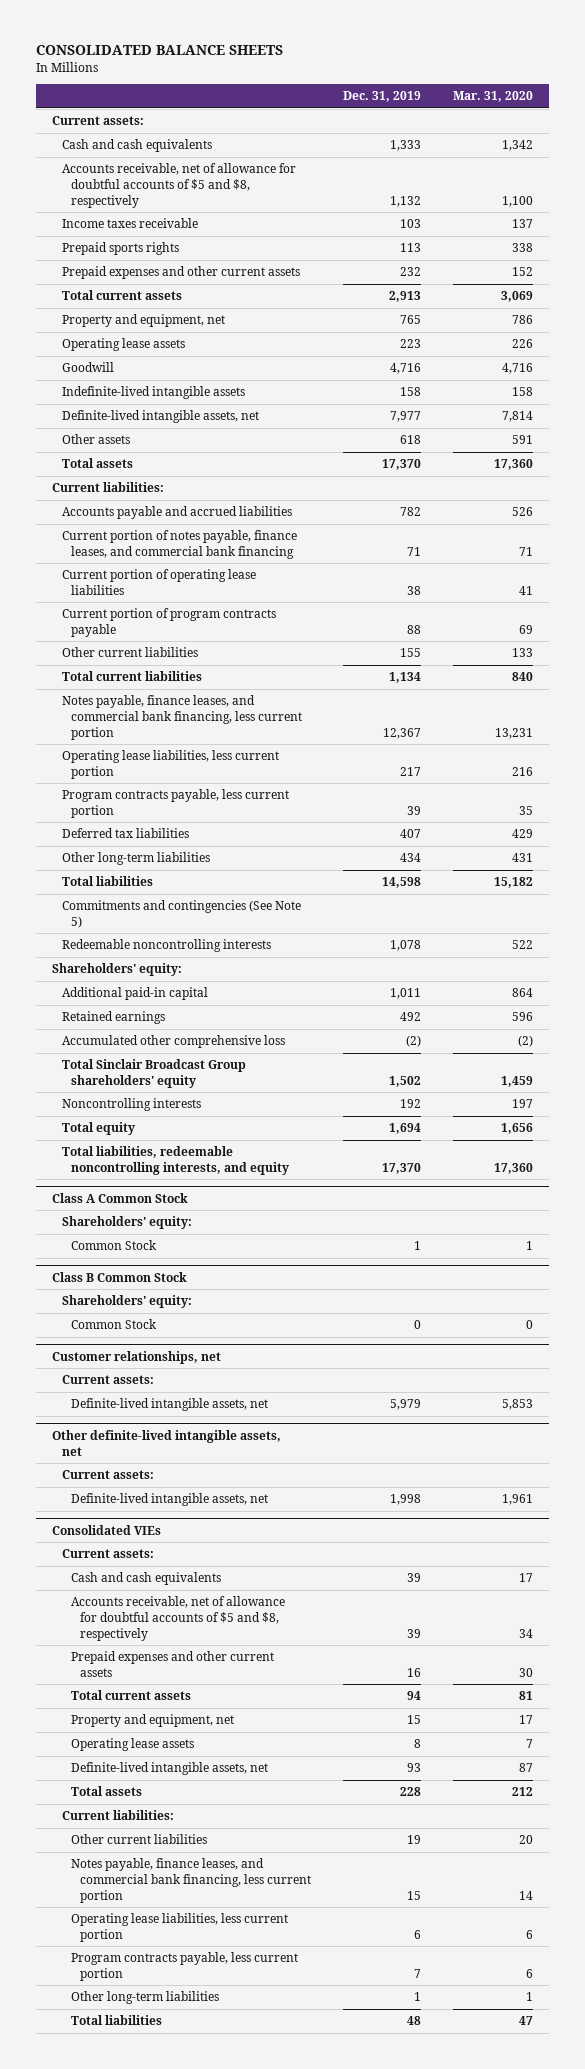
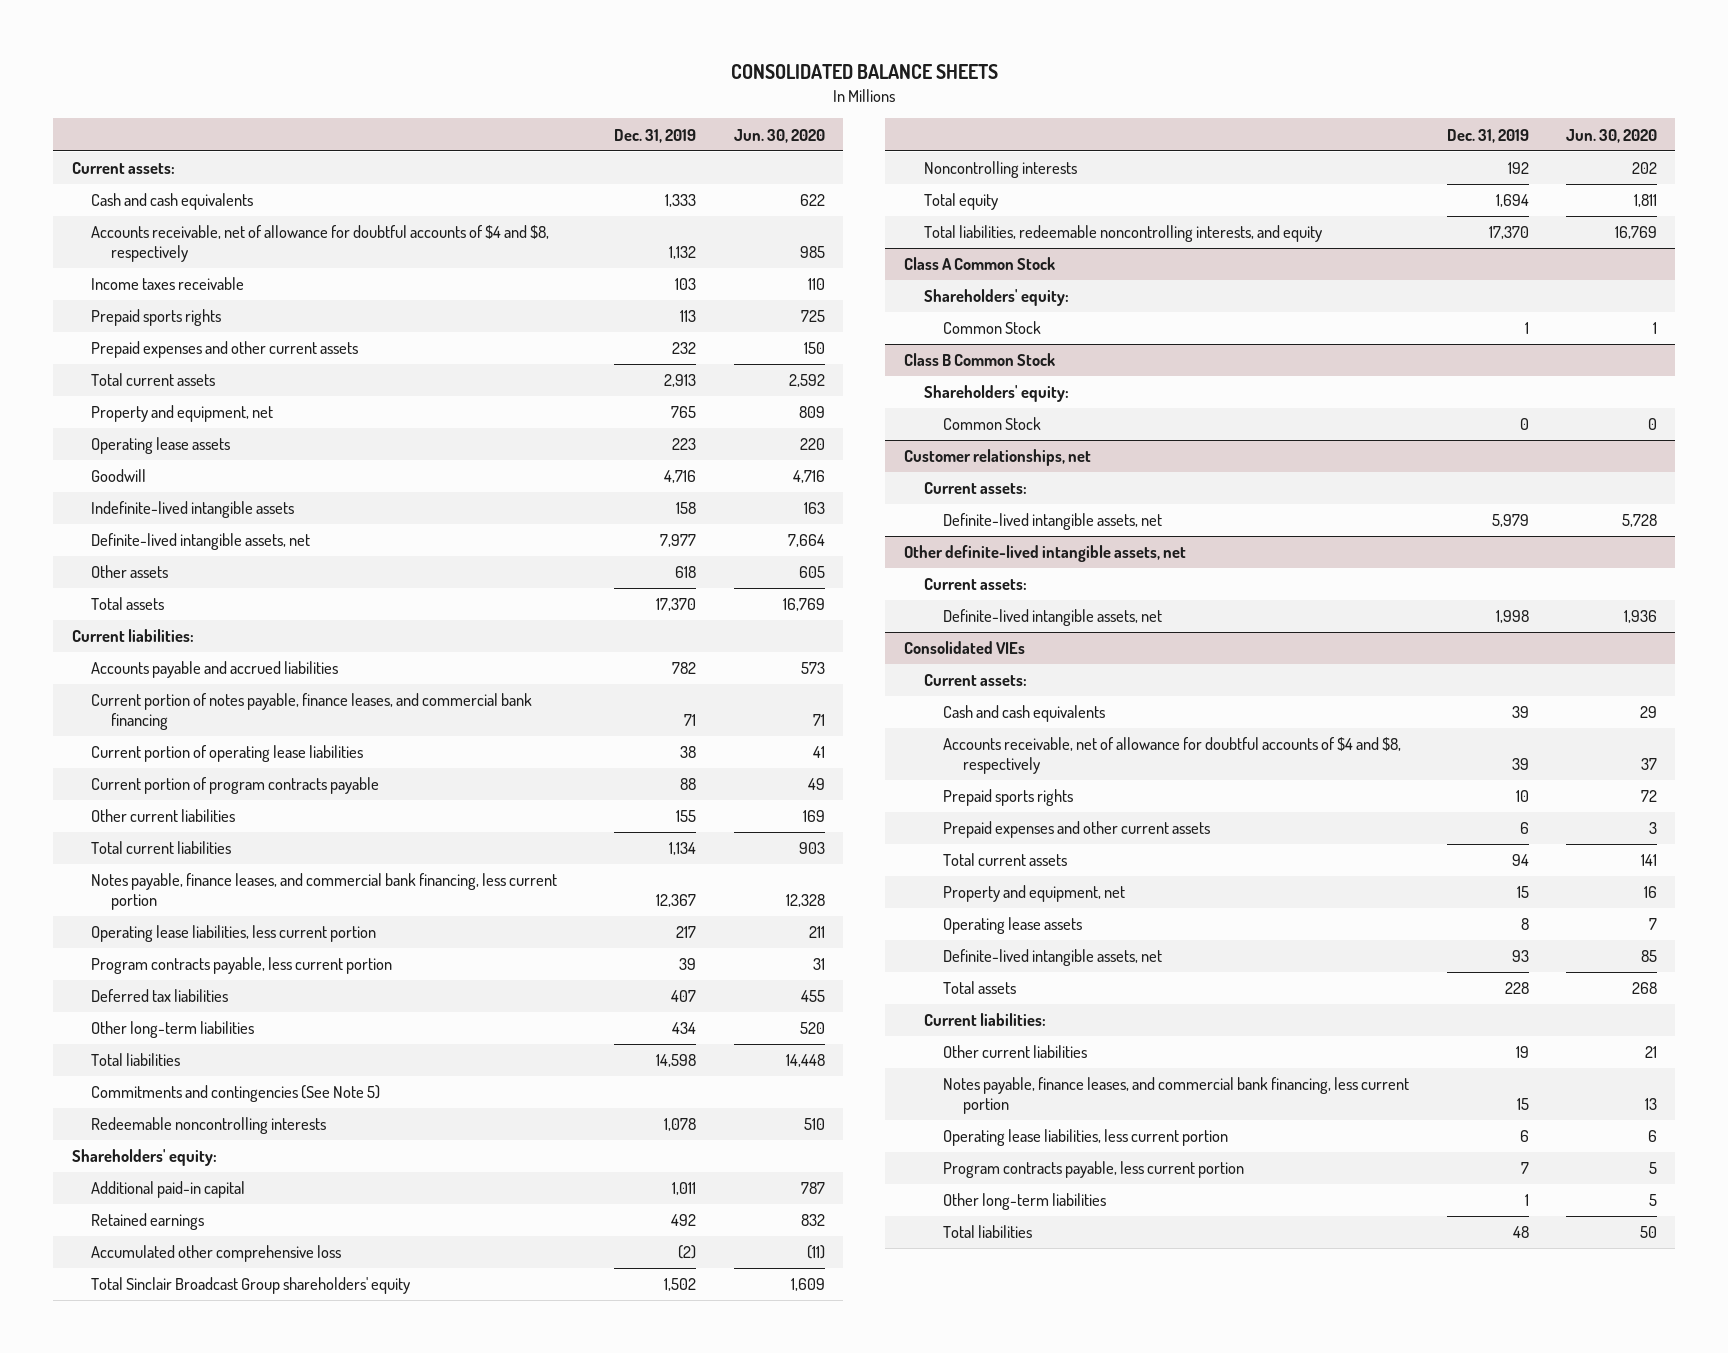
[452,91,533,103] Mar. 31, 2020 -> none
none -> [733,128,825,143] Jun. 30, 2020
[61,163,296,208] Accounts receivable, net of allowance for doubtful accounts of $5 and $8, respectively -> [91,225,550,263] Accounts receivable, net of allowance for doubtful accounts of $4 and $8, respectively
[71,1596,286,1641] Accounts receivable, net of allowance for doubtful accounts of $5 and $8, respectively -> [943,737,1402,775] Accounts receivable, net of allowance for doubtful accounts of $4 and $8, respectively
none -> [943,789,1074,807] Prepaid sports rights
[407,1667,422,1677] 16 -> [1519,822,1529,835] 6

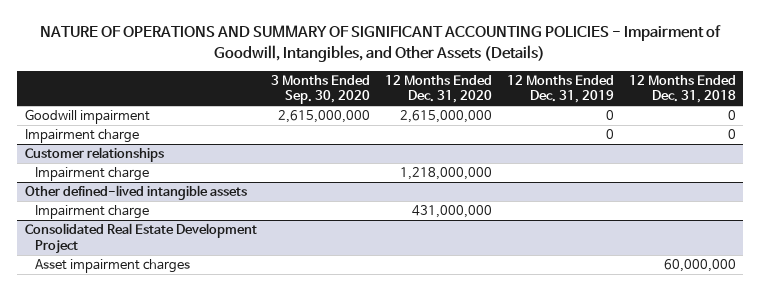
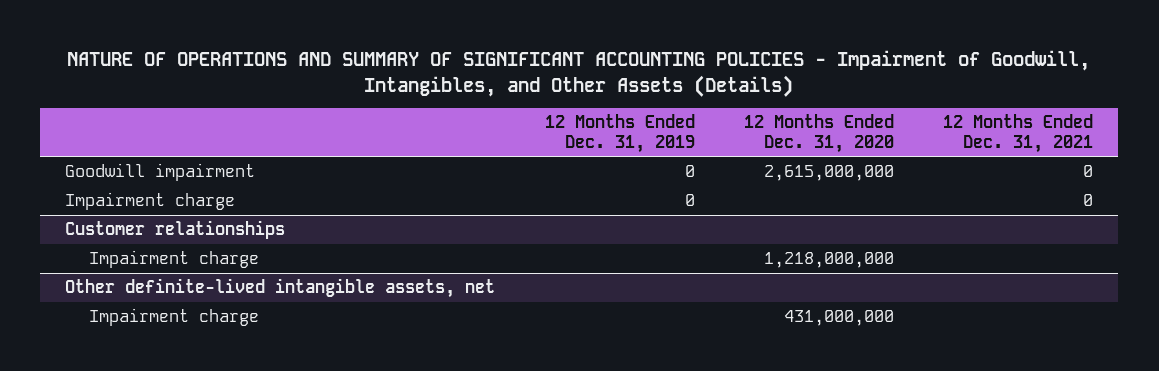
[271,74,371,105] 3 Months Ended Sep. 30, 2020 -> none
[628,74,736,104] 12 Months Ended Dec. 31, 2018 -> none
none -> [943,114,1094,153] 12 Months Ended Dec. 31, 2021
[24,185,247,201] Other defined-lived intangible assets -> [65,278,496,299] Other definite-lived intangible assets, net
[24,223,257,254] Consolidated Real Estate Development Project -> none
[34,259,190,274] Asset impairment charges -> none

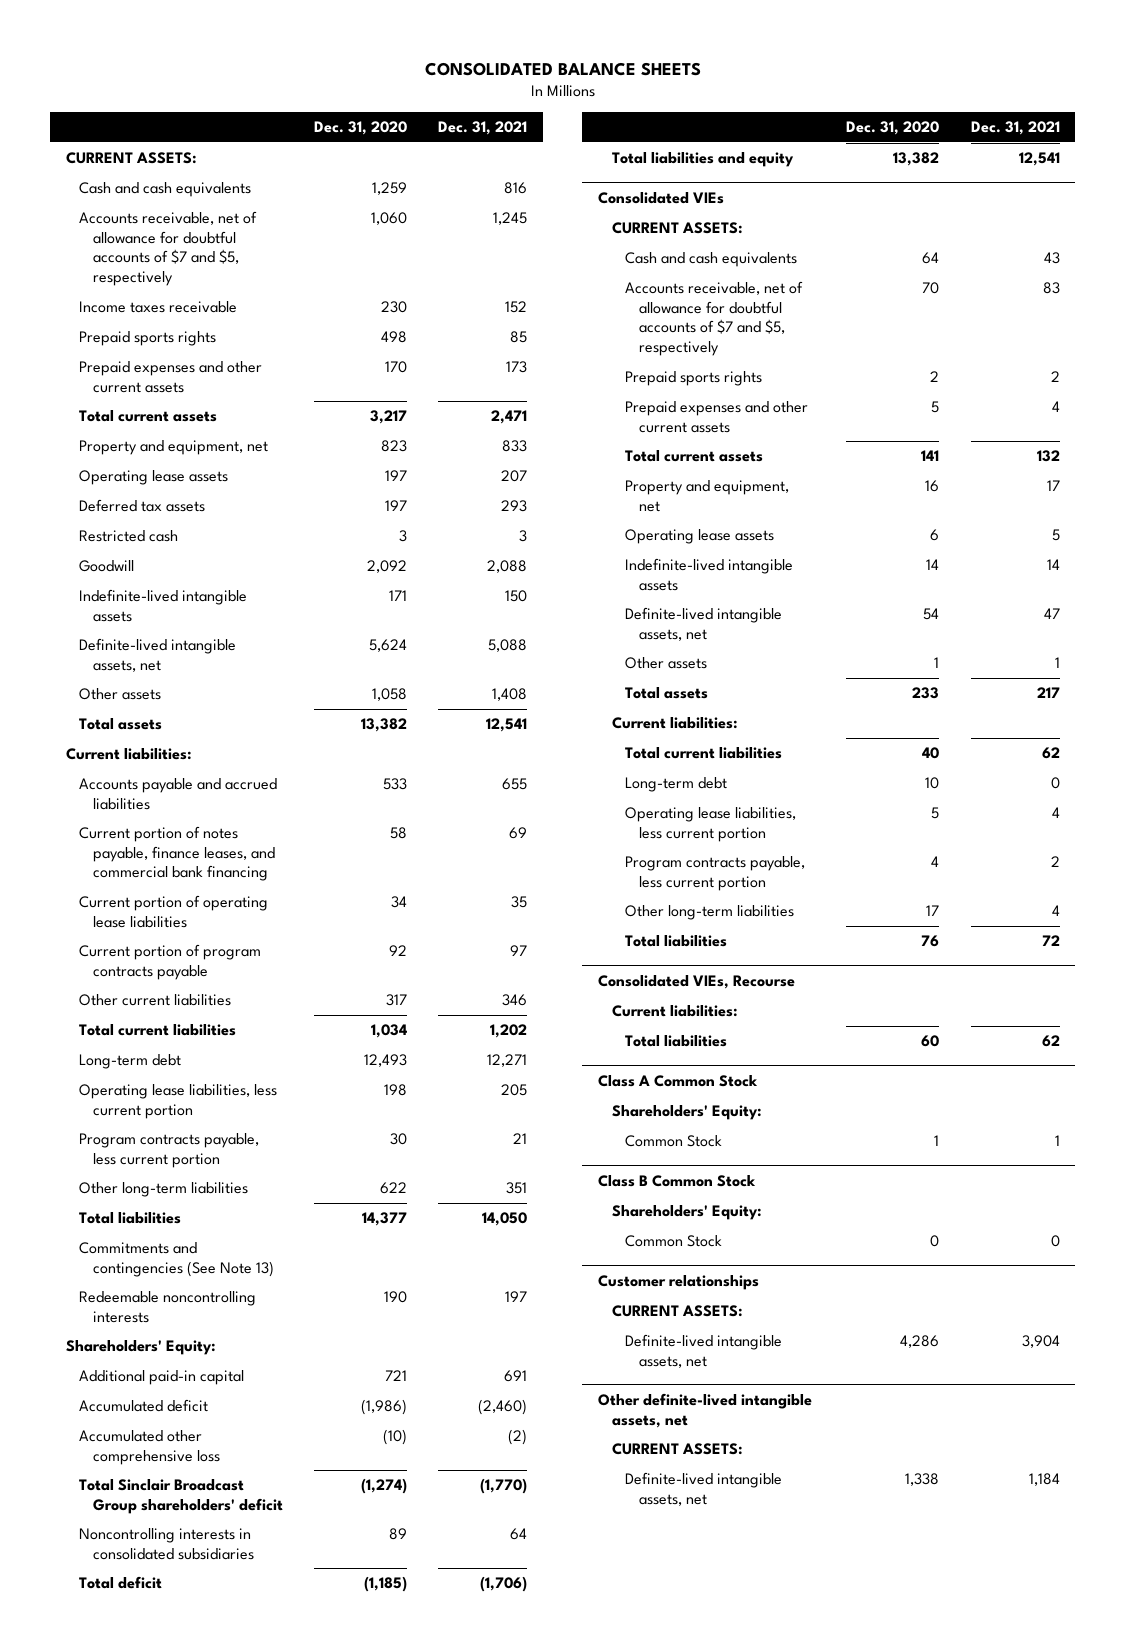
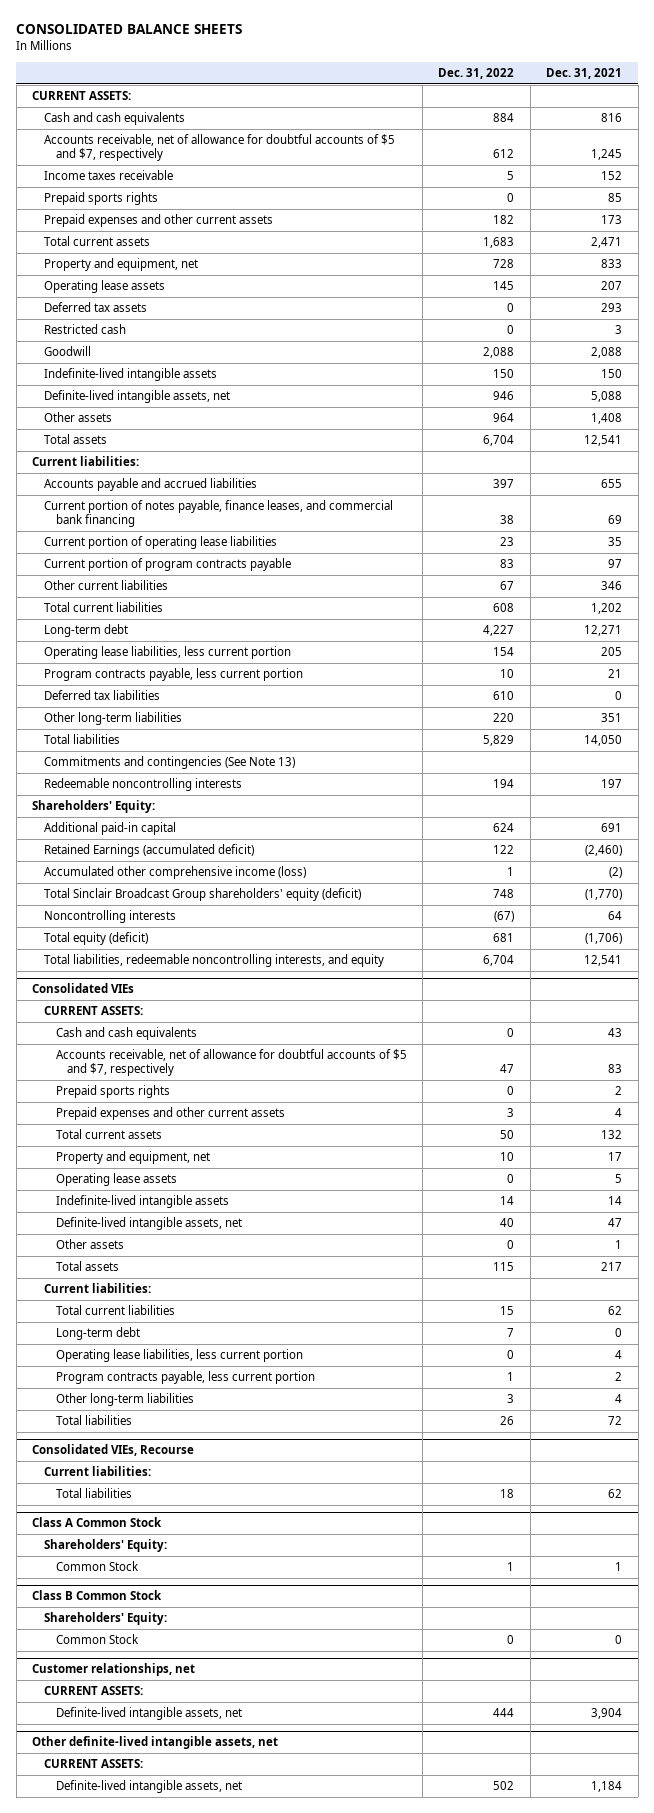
[314,120,408,135] Dec. 31, 2020 -> none
none -> [438,67,515,79] Dec. 31, 2022
[79,211,258,286] Accounts receivable, net of allowance for doubtful accounts of $7 and $5, respectively -> [43,134,395,162] Accounts receivable, net of allowance for doubtful accounts of $5 and $7, respectively
none -> [43,690,160,701] Deferred tax liabilities
[79,1399,209,1413] Accumulated deficit -> [43,844,254,858] Retained Earnings (accumulated deficit)
[79,1430,220,1465] Accumulated other comprehensive loss -> [43,866,306,880] Accumulated other comprehensive income (loss)
[79,1479,283,1514] Total Sinclair Broadcast Group shareholders' deficit -> [43,888,361,902] Total Sinclair Broadcast Group shareholders' equity (deficit)
[79,1528,254,1560] Noncontrolling interests in consolidated subsidiaries -> [43,910,176,924] Noncontrolling interests
[79,1576,163,1590] Total deficit -> [43,932,148,946] Total equity (deficit)
[611,152,794,168] Total liabilities and equity -> [43,954,384,968] Total liabilities, redeemable noncontrolling interests, and equity
[625,281,804,356] Accounts receivable, net of allowance for doubtful accounts of $7 and $5, respectively -> [55,1049,407,1077] Accounts receivable, net of allowance for doubtful accounts of $5 and $7, respectively
[597,1274,759,1290] Customer relationships -> [31,1663,195,1677] Customer relationships, net

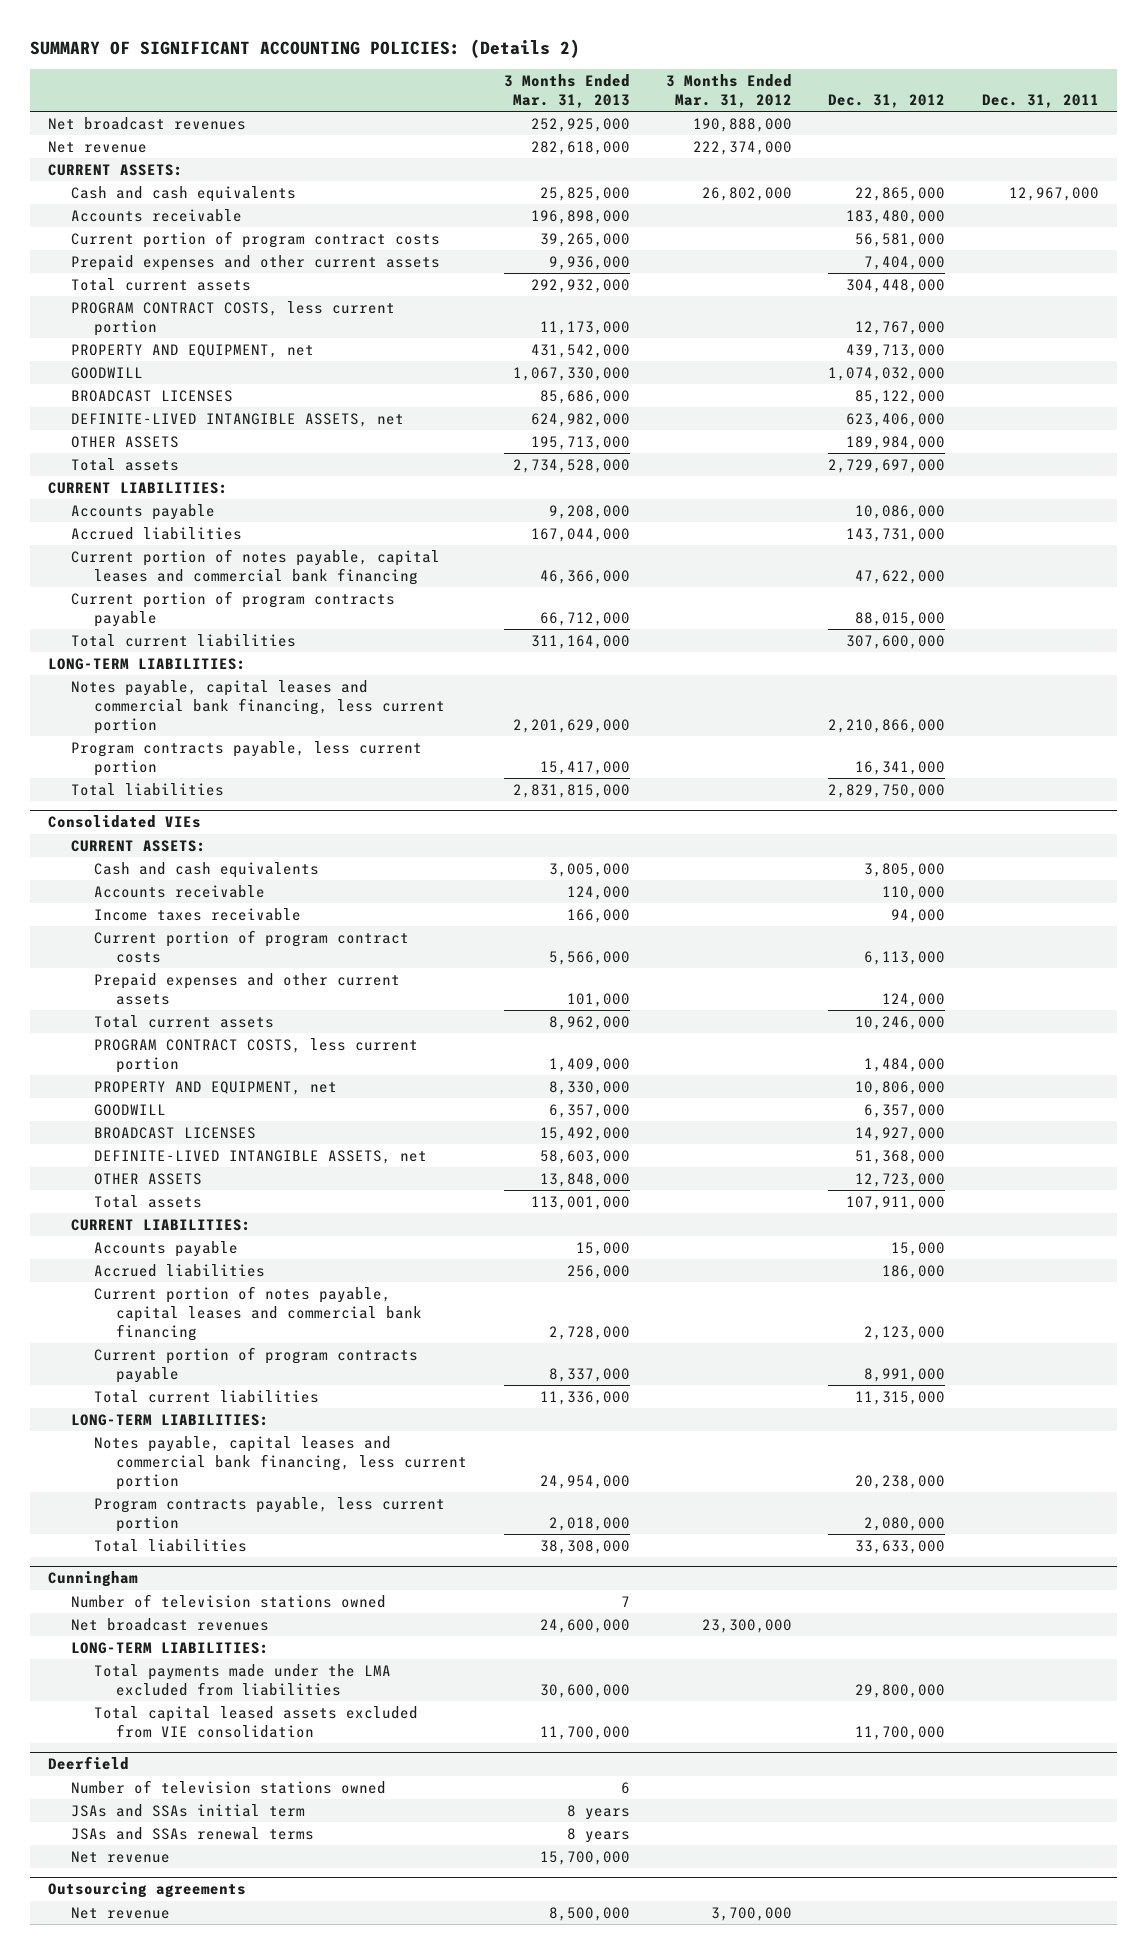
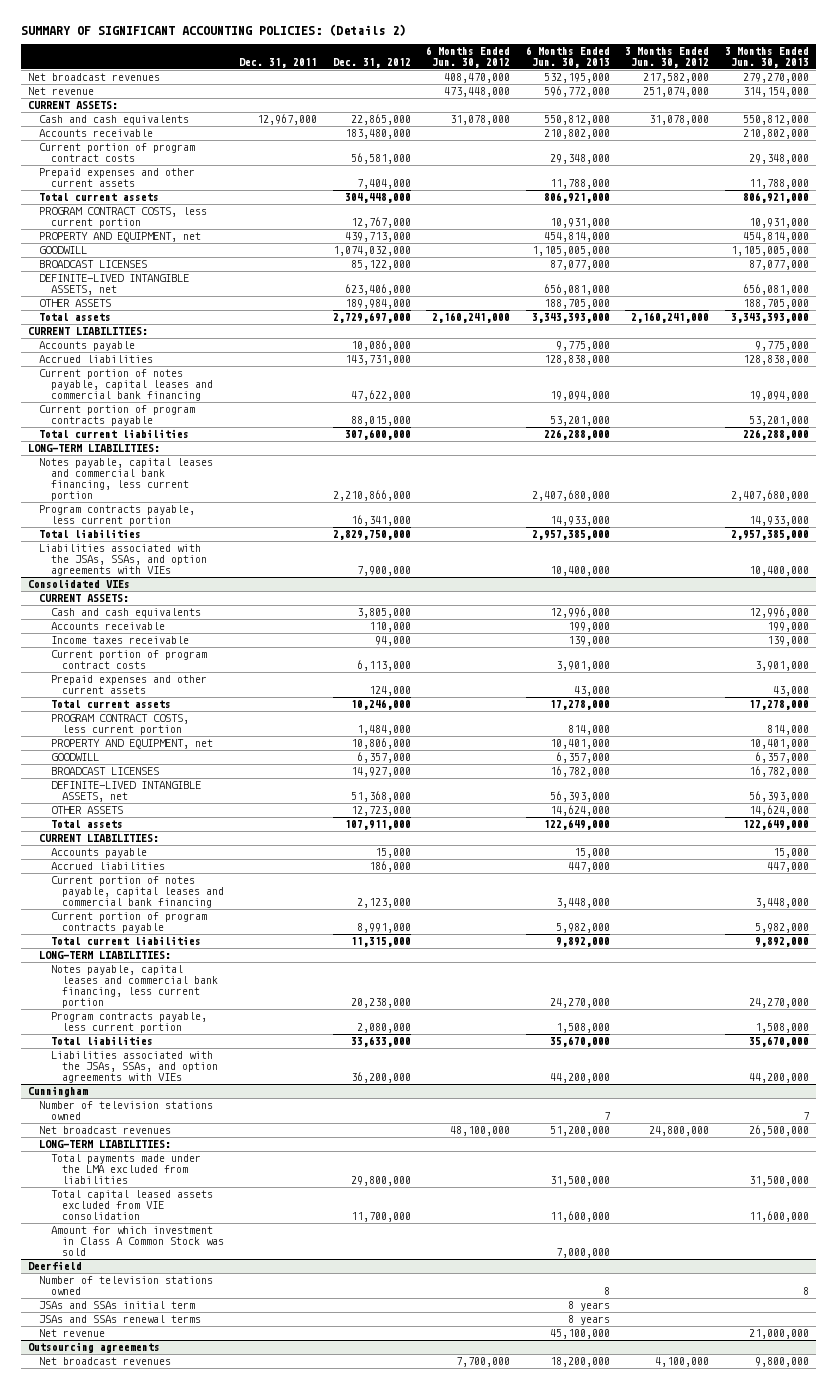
[503,73,630,108] 3 Months Ended Mar. 31, 2013 -> none
[665,73,792,108] 3 Months Ended Mar. 31, 2012 -> none
none -> [426,46,511,69] 6 Months Ended Jun. 30, 2012
none -> [525,46,610,69] 6 Months Ended Jun. 30, 2013
none -> [625,47,710,69] 3 Months Ended Jun. 30, 2012
none -> [724,47,809,69] 3 Months Ended Jun. 30, 2013
none -> [39,544,207,577] Liabilities associated with the JSAs, SSAs, and option agreements with VIEs
none -> [50,1051,218,1084] Liabilities associated with the JSAs, SSAs, and option agreements with VIEs
none -> [50,1226,224,1257] Amount for which investment in Class A Common Stock was sold
[70,1906,170,1919] Net revenue -> none
none -> [39,1357,172,1366] Net broadcast revenues

